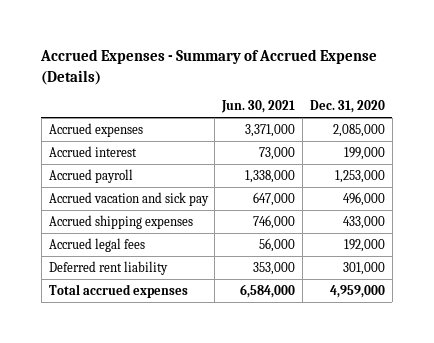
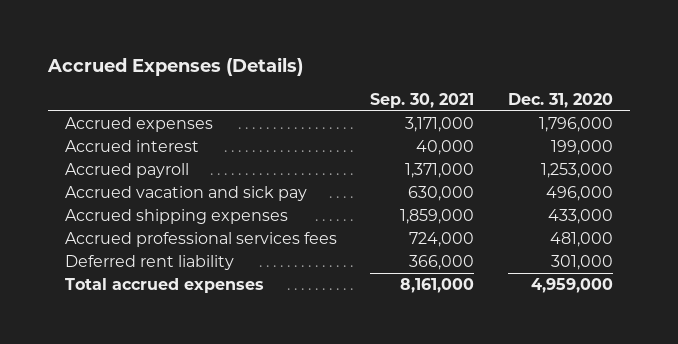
[40,49,378,85] Accrued Expenses - Summary of Accrued Expense (Details) -> [46,57,303,77] Accrued Expenses (Details)
[221,100,296,114] Jun. 30, 2021 -> none
none -> [370,93,475,109] Sep. 30, 2021
[333,123,386,137] 2,085,000 -> [539,116,614,132] 1,796,000
[48,237,145,252] Accrued legal fees -> [64,231,337,247] Accrued professional services fees
[344,238,386,252] 192,000 -> [550,231,614,247] 481,000

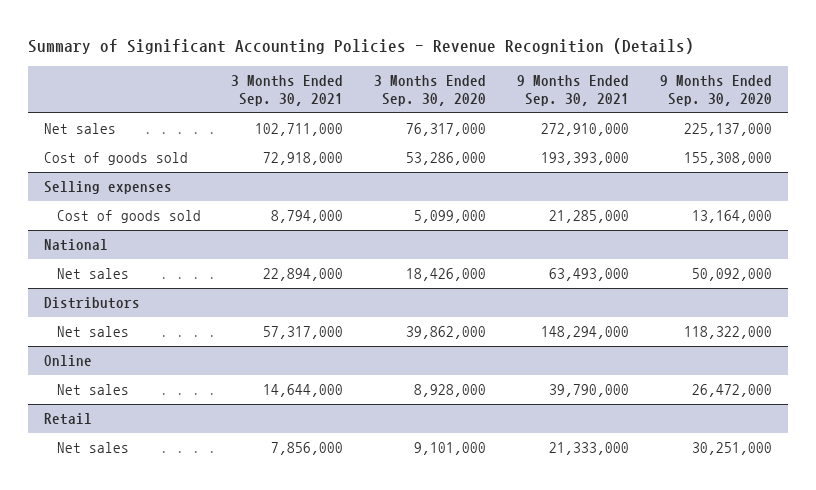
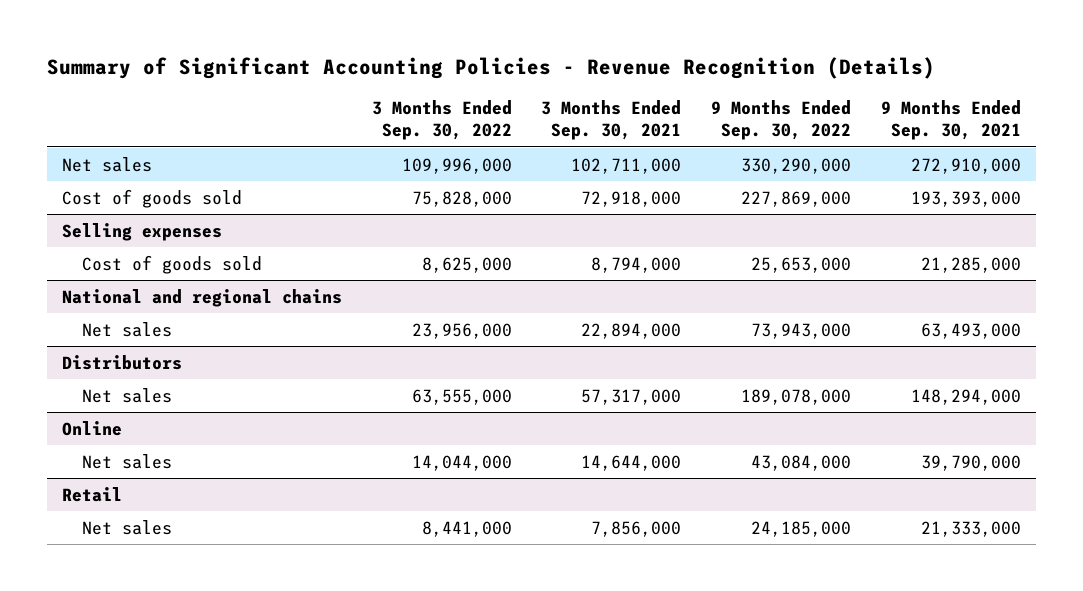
[374,74,487,106] 3 Months Ended Sep. 30, 2020 -> none
[660,74,773,106] 9 Months Ended Sep. 30, 2020 -> none
none -> [371,100,512,141] 3 Months Ended Sep. 30, 2022
none -> [711,100,852,141] 9 Months Ended Sep. 30, 2022
[43,239,108,252] National -> [61,288,342,307] National and regional chains

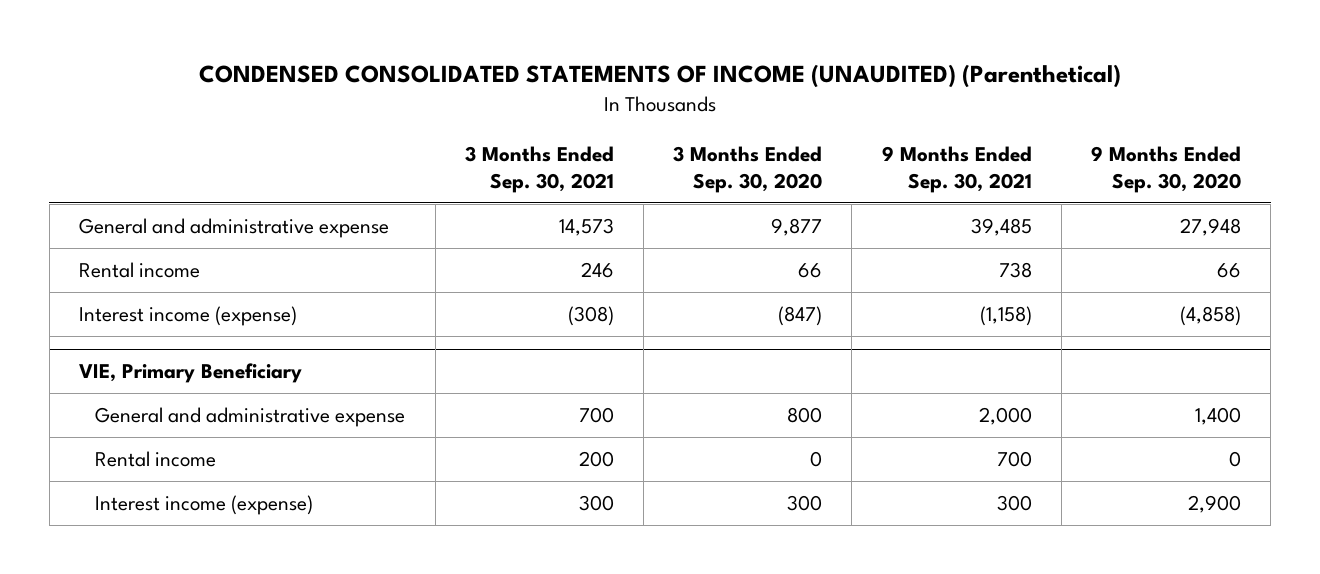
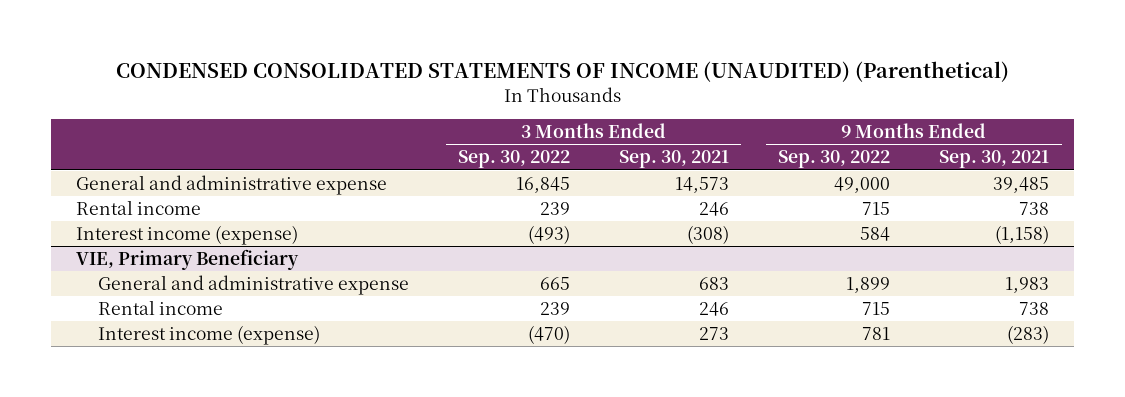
[673,145,823,194] 3 Months Ended Sep. 30, 2020 -> none
[1091,145,1242,194] 9 Months Ended Sep. 30, 2020 -> none
none -> [458,150,571,169] Sep. 30, 2022
none -> [778,150,891,169] Sep. 30, 2022
[578,406,614,423] 700 -> [699,276,730,290] 683
[978,406,1032,425] 2,000 -> [1005,276,1050,293] 1,983
[578,450,614,467] 200 -> [699,301,730,316] 246
[996,450,1032,467] 700 -> [1019,301,1050,315] 738
[578,494,614,511] 300 -> [699,326,730,340] 273
[996,494,1032,511] 300 -> [1007,324,1050,344] (283)

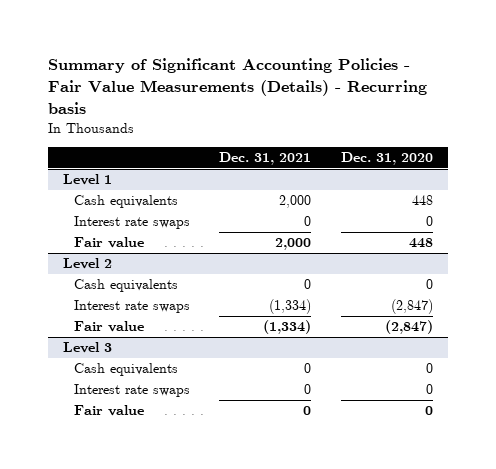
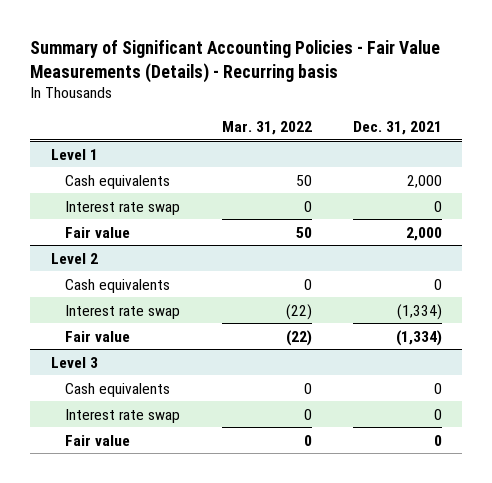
[340,152,433,166] Dec. 31, 2020 -> none
none -> [221,121,312,136] Mar. 31, 2022
[73,216,190,230] Interest rate swaps -> [65,200,181,215] Interest rate swap
[73,300,190,314] Interest rate swaps -> [65,304,181,319] Interest rate swap
[73,384,190,398] Interest rate swaps -> [65,408,181,423] Interest rate swap

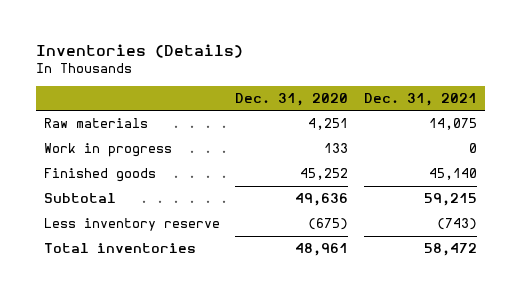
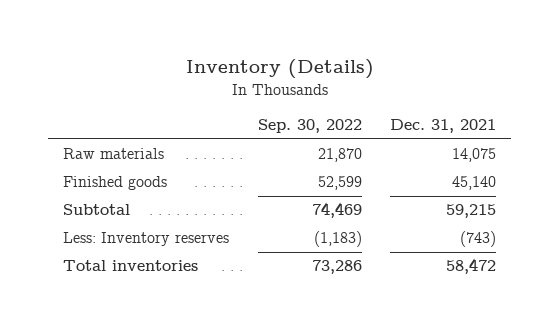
[35,43,243,58] Inventories (Details) -> [185,59,374,80] Inventory (Details)
[235,92,349,106] Dec. 31, 2020 -> none
none -> [257,119,362,134] Sep. 30, 2022
[43,143,172,158] Work in progress -> none
[43,218,220,232] Less inventory reserve -> [62,232,229,247] Less: Inventory reserves

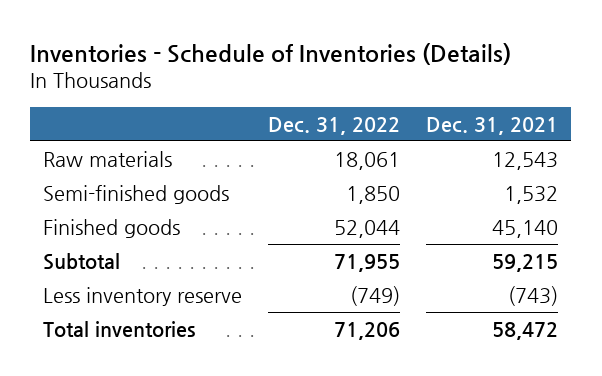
[185,59,374,80] Inventory (Details) -> [30,42,512,65] Inventories - Schedule of Inventories (Details)
[257,119,362,134] Sep. 30, 2022 -> none
none -> [268,116,401,135] Dec. 31, 2022
[452,148,497,163] 14,075 -> [492,151,559,170] 12,543
none -> [43,184,230,204] Semi-finished goods
[62,232,229,247] Less: Inventory reserves -> [43,286,243,306] Less inventory reserve

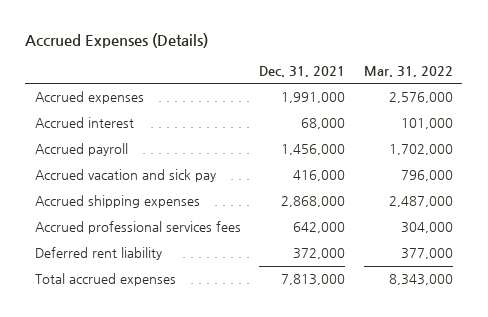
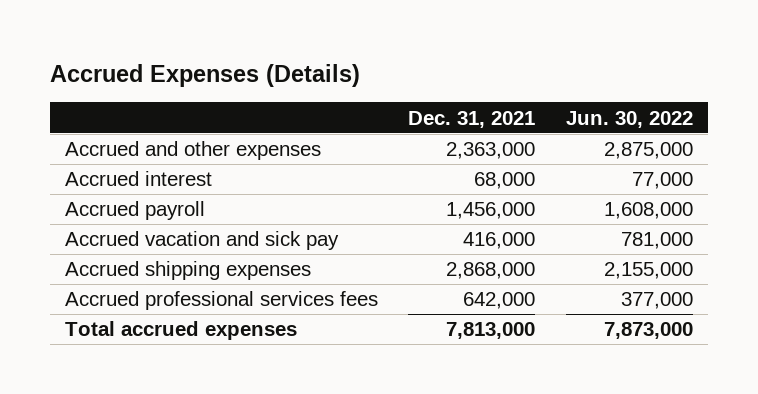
[364,65,454,77] Mar. 31, 2022 -> none
none -> [565,110,693,128] Jun. 30, 2022
[34,91,144,105] Accrued expenses -> [65,141,322,161] Accrued and other expenses
[281,92,346,104] 1,991,000 -> [446,142,536,160] 2,363,000
[34,247,162,261] Deferred rent liability -> none

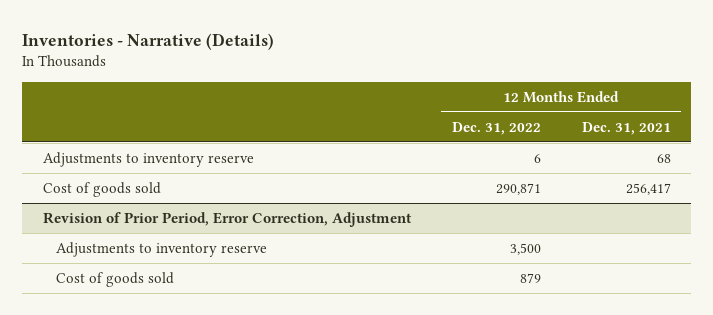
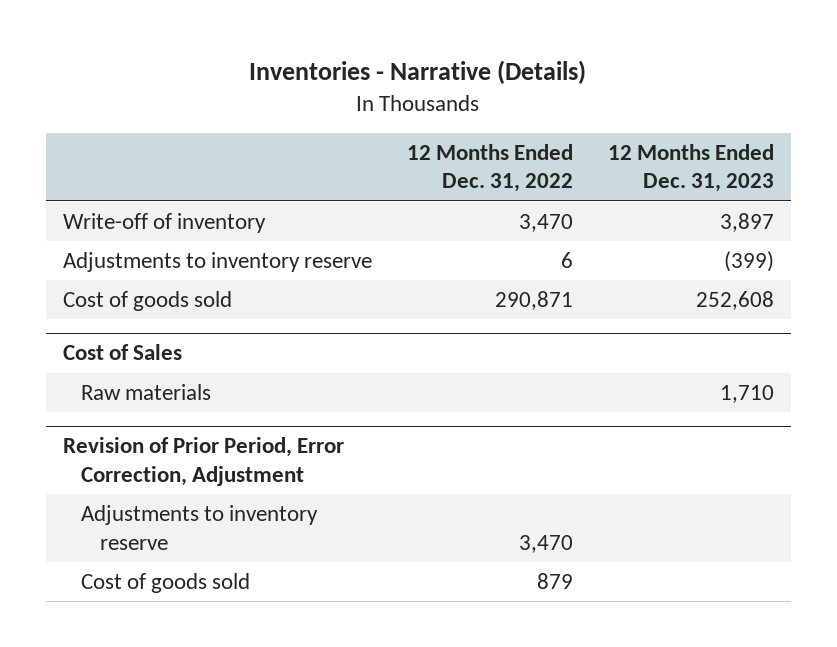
[581,121,671,135] Dec. 31, 2021 -> none
none -> [607,143,774,193] 12 Months Ended Dec. 31, 2023
none -> [63,212,267,233] Write-off of inventory
none -> [63,344,183,361] Cost of Sales
none -> [81,383,212,400] Raw materials
[509,242,541,255] 3,500 -> [518,534,573,553] 3,470

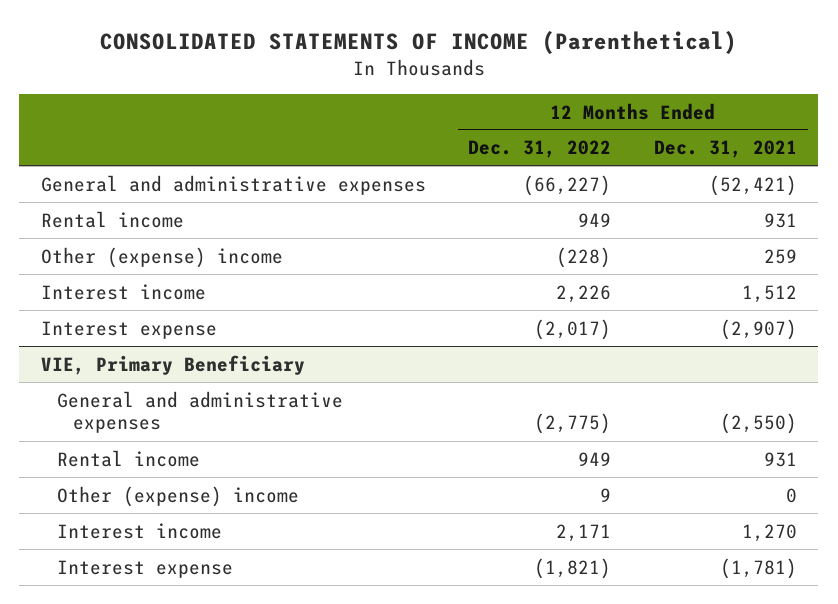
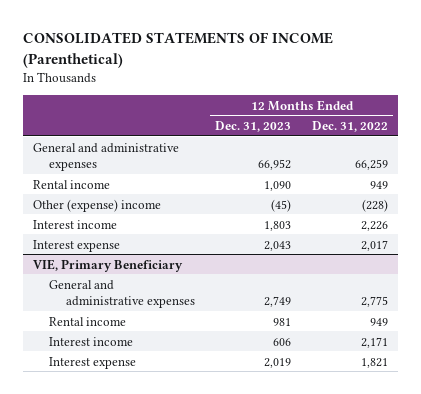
[653,140,797,159] Dec. 31, 2021 -> none
none -> [215,120,292,132] Dec. 31, 2023
[523,174,612,196] (66,227) -> [355,159,389,171] 66,259
[534,318,612,340] (2,017) -> [361,239,389,251] 2,017
[534,413,612,435] (2,775) -> [361,296,389,308] 2,775
[56,485,299,507] Other (expense) income -> none
[534,557,612,579] (1,821) -> [361,357,389,368] 1,821

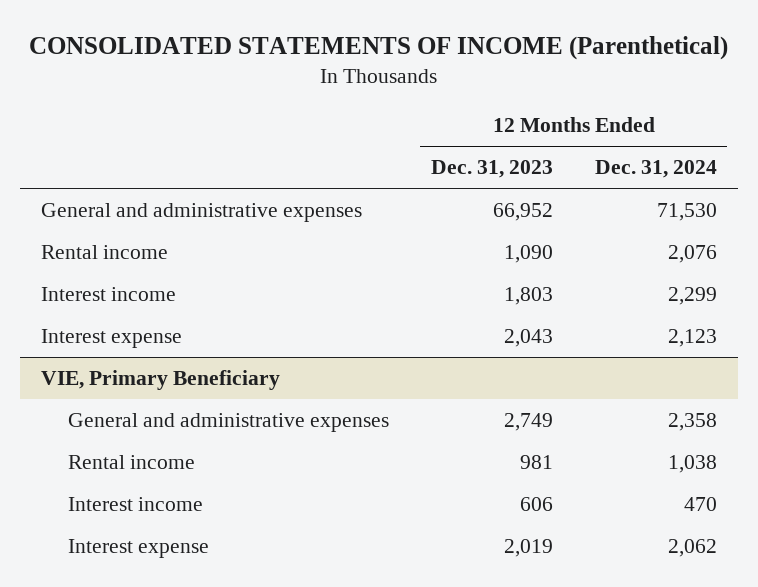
[312,120,389,132] Dec. 31, 2022 -> none
none -> [594,160,717,179] Dec. 31, 2024
[33,198,162,212] Other (expense) income -> none

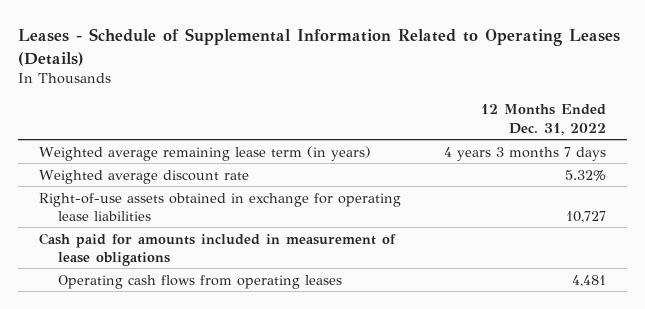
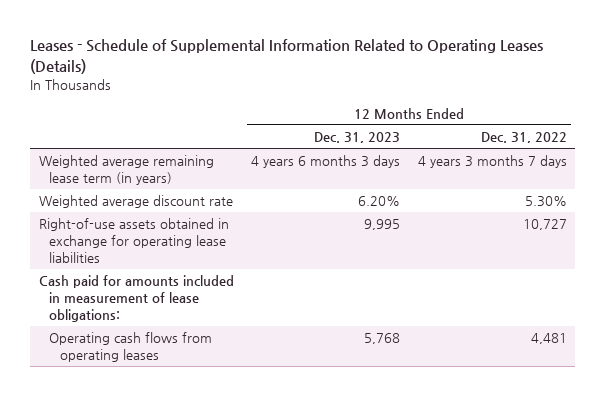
none -> [314,132,401,144] Dec. 31, 2023
[564,169,606,181] 5.32% -> [524,196,567,208] 5.30%
[39,232,397,266] Cash paid for amounts included in measurement of lease obligations -> [38,275,234,322] Cash paid for amounts included in measurement of lease obligations:

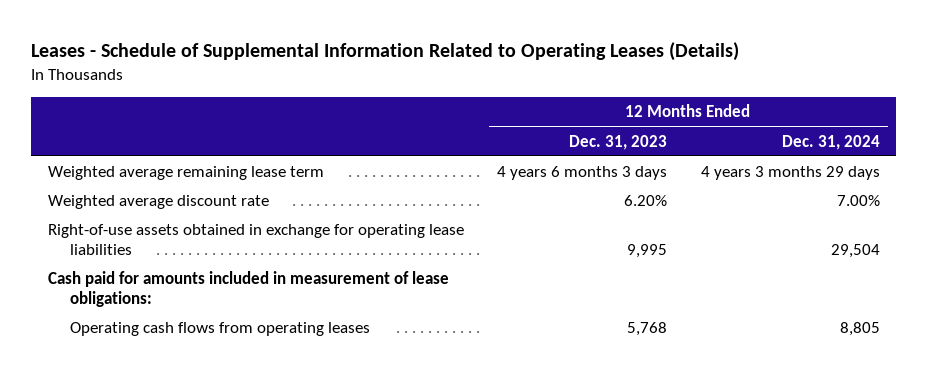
[480,132,567,144] Dec. 31, 2022 -> none
none -> [781,134,880,150] Dec. 31, 2024
[38,155,214,186] Weighted average remaining lease term (in years) -> [47,166,324,181] Weighted average remaining lease term

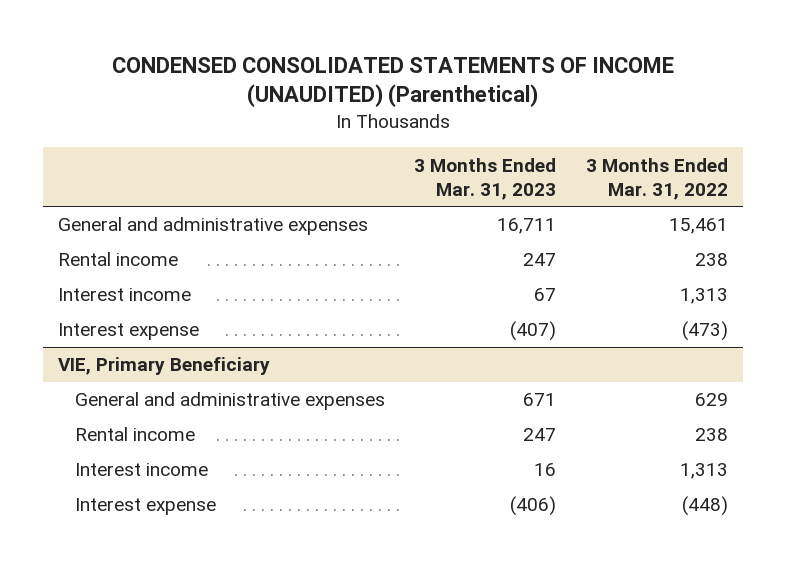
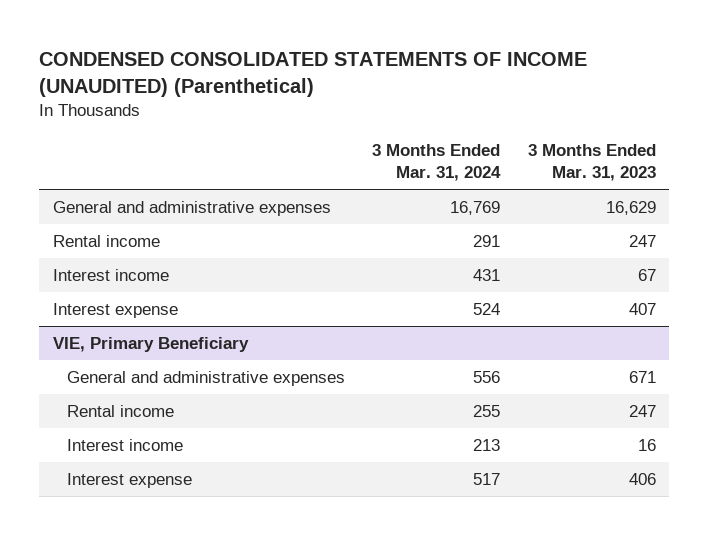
[586,157,729,200] 3 Months Ended Mar. 31, 2022 -> none
none -> [372,144,502,182] 3 Months Ended Mar. 31, 2024
[497,218,557,235] 16,711 -> [605,201,656,216] 16,629
[510,321,557,342] (407) -> [628,303,656,316] 407
[510,496,557,517] (406) -> [628,473,656,486] 406

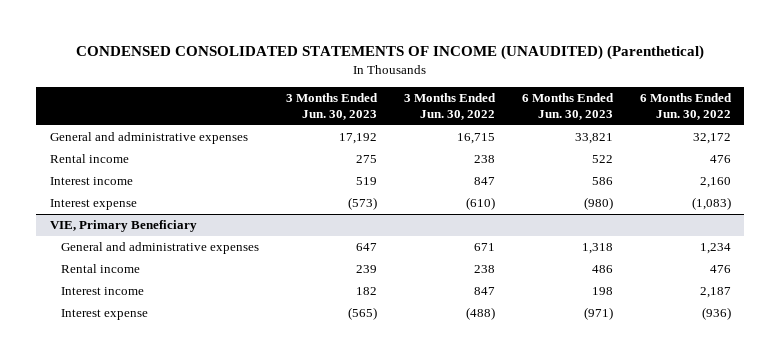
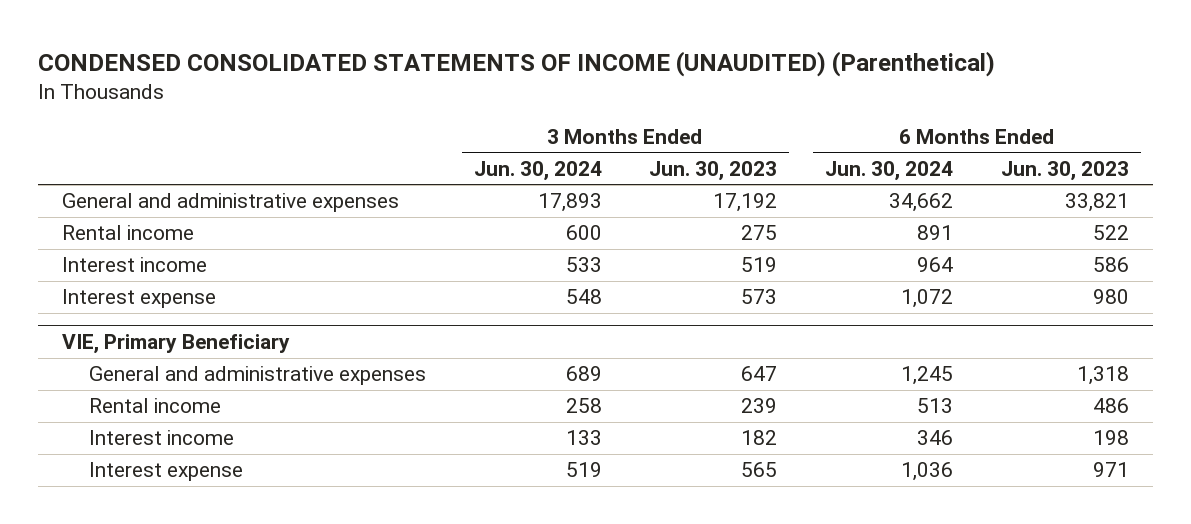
[403,93,496,121] 3 Months Ended Jun. 30, 2022 -> none
[639,93,732,121] 6 Months Ended Jun. 30, 2022 -> none
none -> [473,160,602,181] Jun. 30, 2024
none -> [825,160,954,181] Jun. 30, 2024
[347,197,377,211] (573) -> [741,289,778,305] 573
[583,197,613,211] (980) -> [1093,289,1130,305] 980
[347,307,377,321] (565) -> [741,462,778,478] 565
[583,307,613,321] (971) -> [1093,462,1130,478] 971

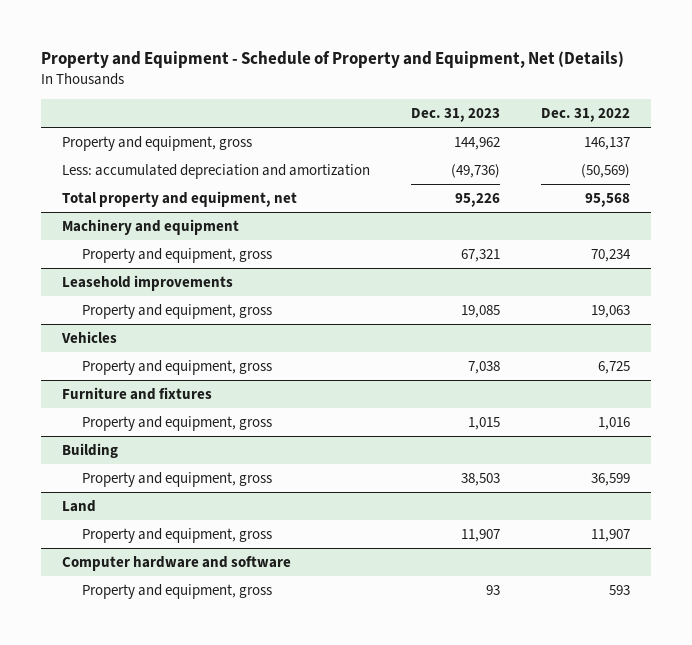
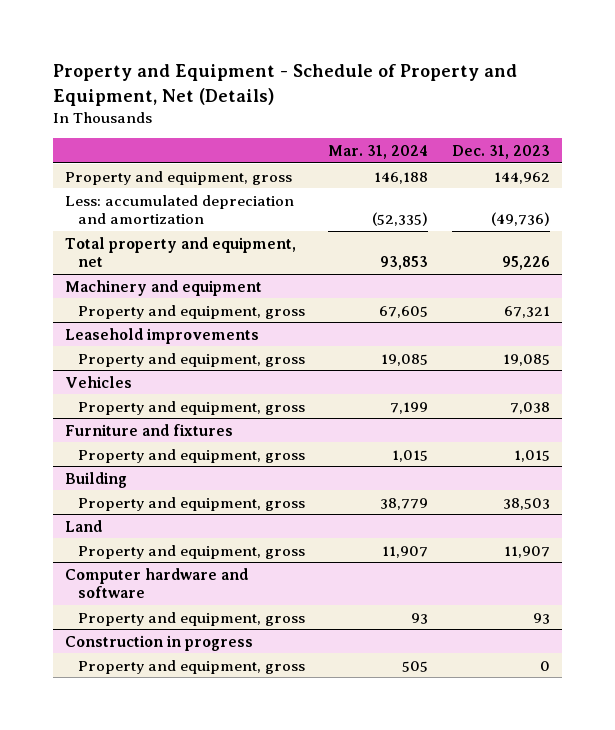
[541,107,631,122] Dec. 31, 2022 -> none
none -> [328,144,429,159] Mar. 31, 2024
none -> [65,634,254,651] Construction in progress
none -> [77,659,305,674] Property and equipment, gross

